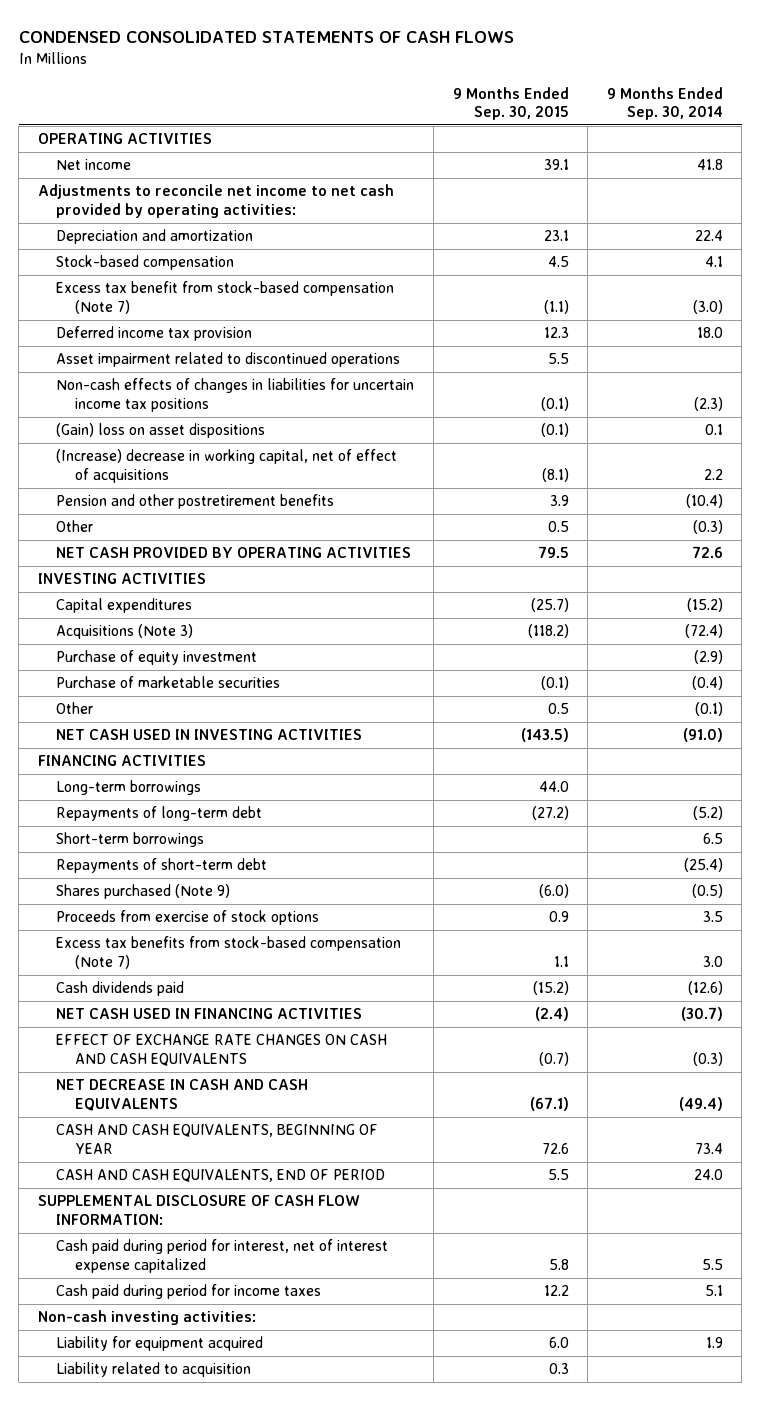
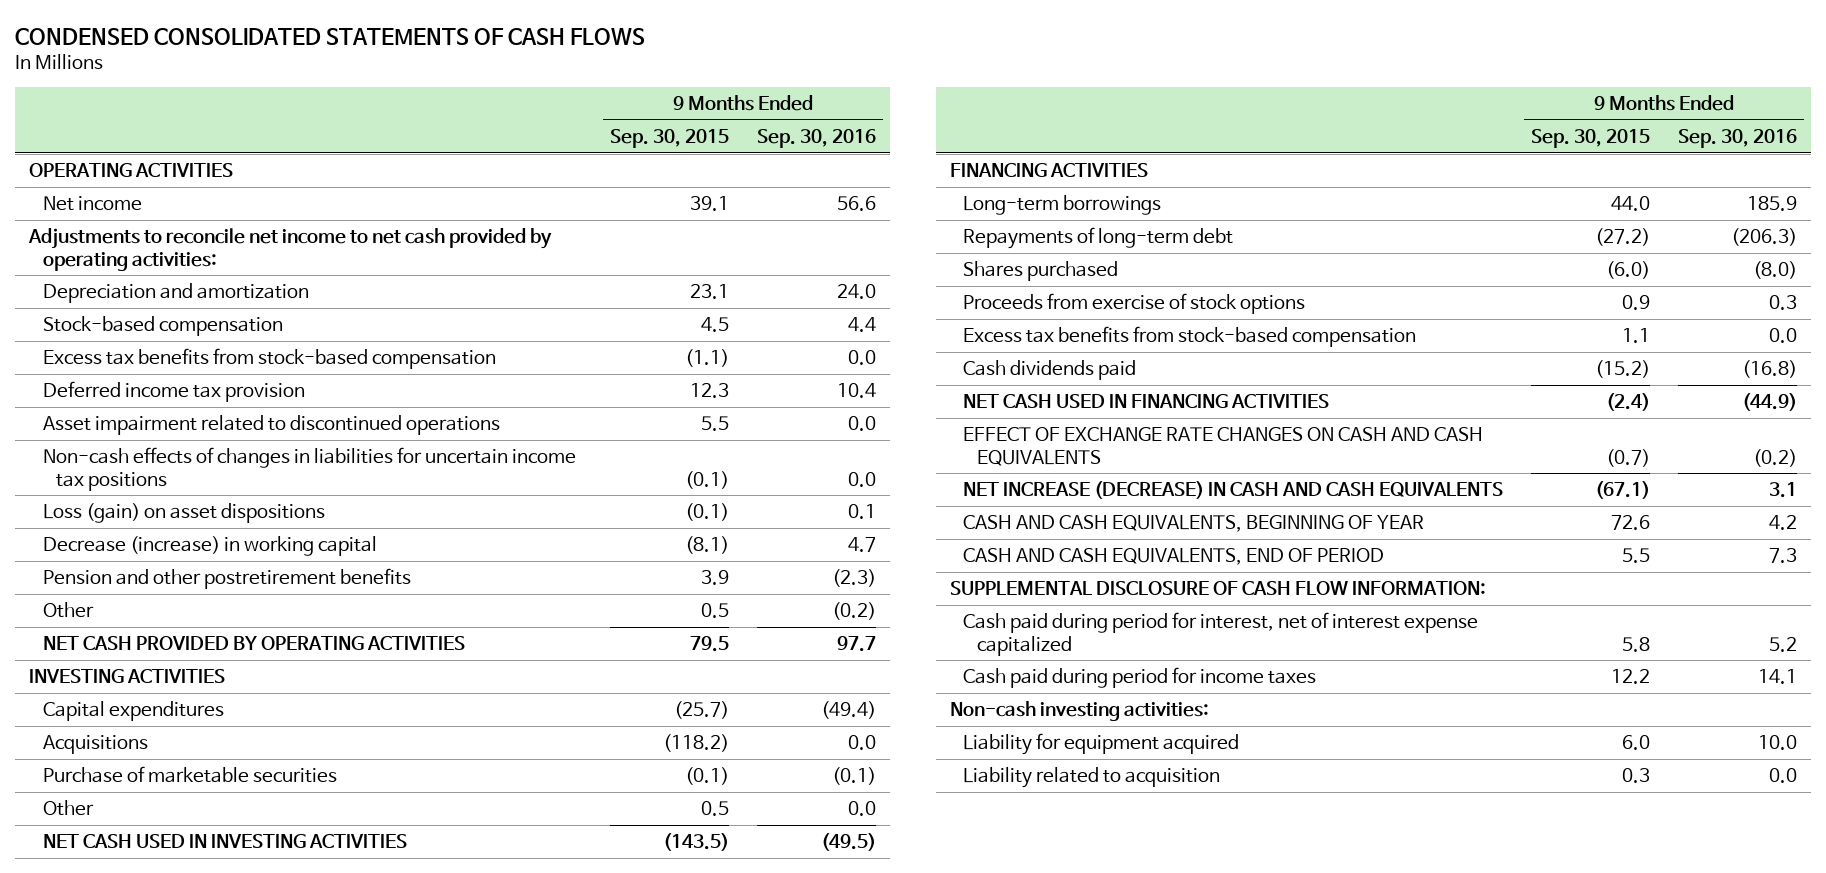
[606,86,723,121] 9 Months Ended Sep. 30, 2014 -> none
none -> [757,128,877,148] Sep. 30, 2016
[56,281,395,314] Excess tax benefit from stock-based compensation (Note 7) -> [42,347,496,369] Excess tax benefits from stock-based compensation
[56,423,266,439] (Gain) loss on asset dispositions -> [42,502,325,523] Loss (gain) on asset dispositions
[56,449,398,483] (Increase) decrease in working capital, net of effect of acquisitions -> [42,535,377,556] Decrease (increase) in working capital
[56,650,258,666] Purchase of equity investment -> none
[56,624,194,640] Acquisitions (Note 3) -> [42,734,148,754] Acquisitions
[56,832,205,848] Short-term borrowings -> none
[56,858,268,874] Repayments of short-term debt -> none
[56,884,231,900] Shares purchased (Note 9) -> [963,260,1119,281] Shares purchased
[56,936,402,969] Excess tax benefits from stock-based compensation (Note 7) -> [963,325,1417,347] Excess tax benefits from stock-based compensation
[56,1079,309,1111] NET DECREASE IN CASH AND CASH EQUIVALENTS -> [963,480,1504,499] NET INCREASE (DECREASE) IN CASH AND CASH EQUIVALENTS

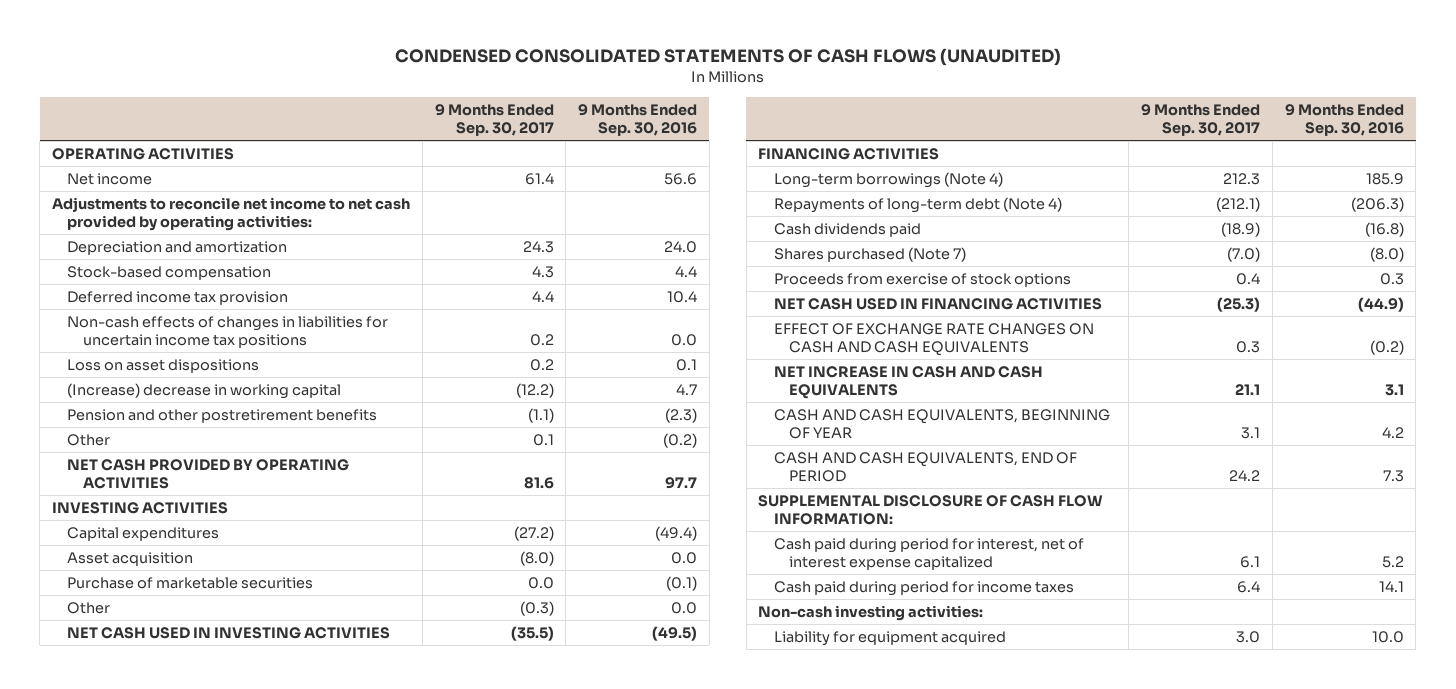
[15,27,646,45] CONDENSED CONSOLIDATED STATEMENTS OF CASH FLOWS -> [394,48,1061,67] CONDENSED CONSOLIDATED STATEMENTS OF CASH FLOWS (UNAUDITED)
[610,128,730,148] Sep. 30, 2015 -> none
none -> [434,103,554,137] 9 Months Ended Sep. 30, 2017
[42,347,496,369] Excess tax benefits from stock-based compensation -> none
[42,414,500,435] Asset impairment related to discontinued operations -> none
[42,502,325,523] Loss (gain) on asset dispositions -> [67,358,260,373] Loss on asset dispositions
[42,535,377,556] Decrease (increase) in working capital -> [67,382,342,399] (Increase) decrease in working capital
[42,734,148,754] Acquisitions -> [67,551,194,566] Asset acquisition
[963,260,1119,281] Shares purchased -> none
[963,325,1417,347] Excess tax benefits from stock-based compensation -> none
[963,194,1162,215] Long-term borrowings -> [773,171,1003,188] Long-term borrowings (Note 4)
[963,226,1234,249] Repayments of long-term debt -> [773,196,1062,213] Repayments of long-term debt (Note 4)
none -> [773,246,966,262] Shares purchased (Note 7)
[963,292,1306,314] Proceeds from exercise of stock options -> [773,272,1071,287] Proceeds from exercise of stock options
[963,480,1504,499] NET INCREASE (DECREASE) IN CASH AND CASH EQUIVALENTS -> [773,365,1043,400] NET INCREASE IN CASH AND CASH EQUIVALENTS
[963,766,1221,788] Liability related to acquisition -> none

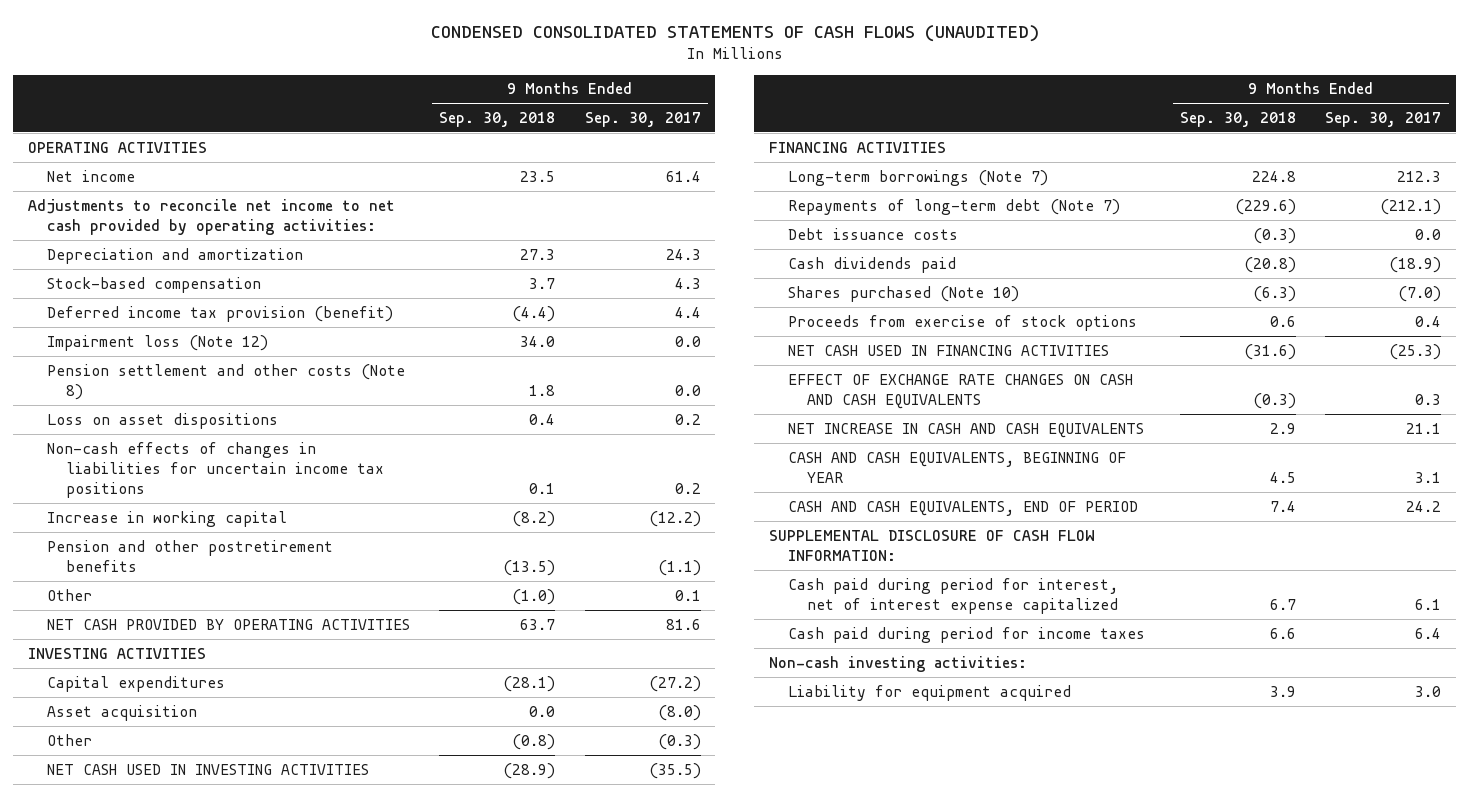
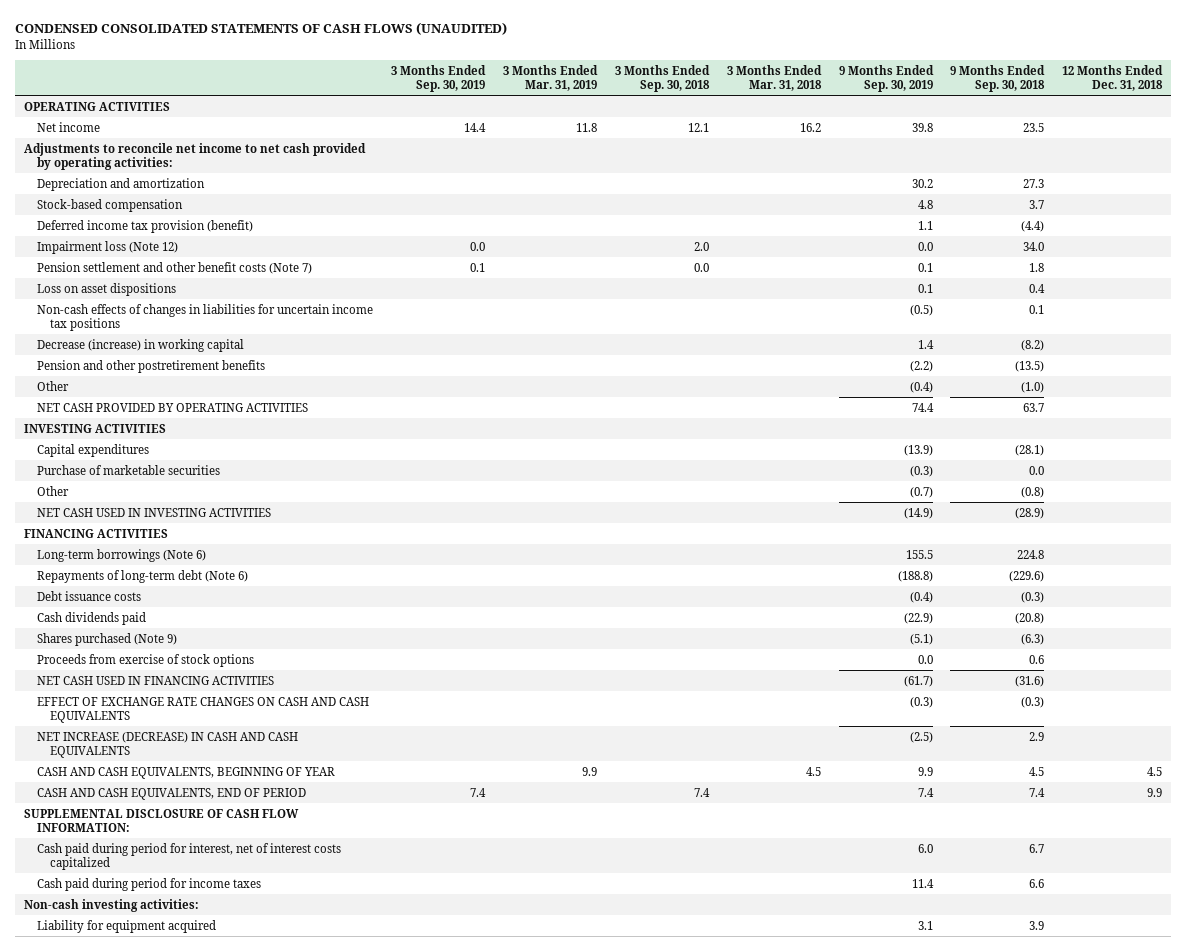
[584,112,701,128] Sep. 30, 2017 -> none
none -> [391,64,487,92] 3 Months Ended Sep. 30, 2019
none -> [502,64,598,91] 3 Months Ended Mar. 31, 2019
none -> [614,64,710,92] 3 Months Ended Sep. 30, 2018
none -> [726,64,822,91] 3 Months Ended Mar. 31, 2018
none -> [838,64,934,92] 9 Months Ended Sep. 30, 2019
none -> [1062,64,1164,91] 12 Months Ended Dec. 31, 2018
[47,363,406,400] Pension settlement and other costs (Note 8) -> [37,261,313,274] Pension settlement and other benefit costs (Note 7)
[47,510,288,527] Increase in working capital -> [37,338,245,352] Decrease (increase) in working capital
[47,704,198,721] Asset acquisition -> none
none -> [37,464,221,475] Purchase of marketable securities
[788,169,1049,186] Long-term borrowings (Note 7) -> [37,548,207,562] Long-term borrowings (Note 6)
[788,198,1121,215] Repayments of long-term debt (Note 7) -> [37,569,249,583] Repayments of long-term debt (Note 6)
[788,285,1020,302] Shares purchased (Note 10) -> [37,632,178,646] Shares purchased (Note 9)
[788,422,1145,438] NET INCREASE IN CASH AND CASH EQUIVALENTS -> [37,731,299,758] NET INCREASE (DECREASE) IN CASH AND CASH EQUIVALENTS
[788,577,1119,614] Cash paid during period for interest, net of interest expense capitalized -> [37,842,342,870] Cash paid during period for interest, net of interest costs capitalized

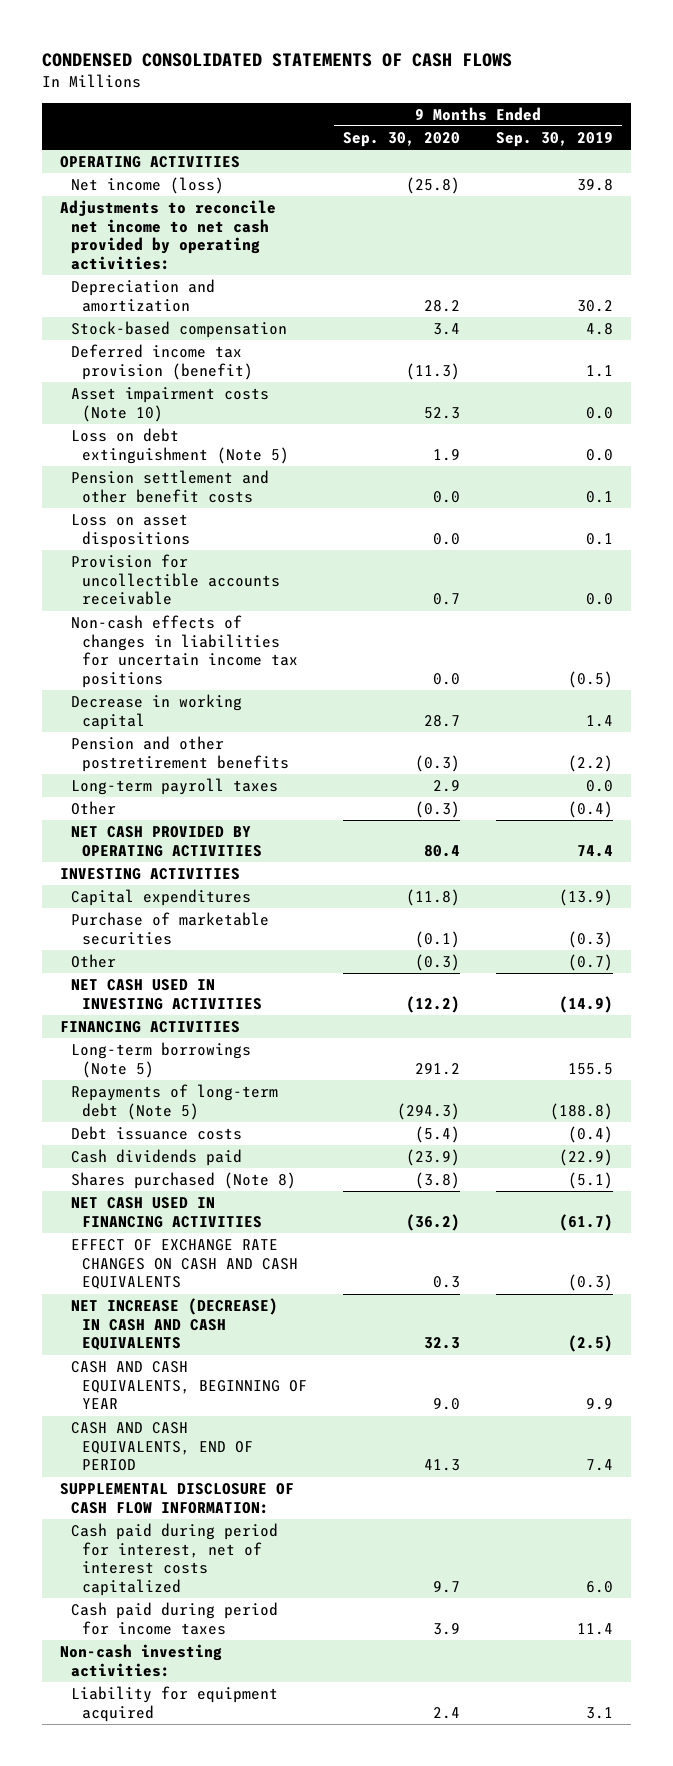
[15,22,508,36] CONDENSED CONSOLIDATED STATEMENTS OF CASH FLOWS (UNAUDITED) -> [41,52,512,67] CONDENSED CONSOLIDATED STATEMENTS OF CASH FLOWS
[391,64,487,92] 3 Months Ended Sep. 30, 2019 -> none
[502,64,598,91] 3 Months Ended Mar. 31, 2019 -> none
[614,64,710,92] 3 Months Ended Sep. 30, 2018 -> none
[726,64,822,91] 3 Months Ended Mar. 31, 2018 -> none
[950,64,1046,92] 9 Months Ended Sep. 30, 2018 -> none
[1062,64,1164,91] 12 Months Ended Dec. 31, 2018 -> none
none -> [342,131,460,147] Sep. 30, 2020
[37,121,101,132] Net income -> [70,177,224,195] Net income (loss)
[37,240,179,254] Impairment loss (Note 12) -> [70,387,269,422] Asset impairment costs (Note 10)
none -> [70,428,289,464] Loss on debt extinguishment (Note 5)
[37,261,313,274] Pension settlement and other benefit costs (Note 7) -> [70,470,269,503] Pension settlement and other benefit costs
none -> [70,554,280,606] Provision for uncollectible accounts receivable
[37,338,245,352] Decrease (increase) in working capital -> [70,694,242,730] Decrease in working capital
none -> [70,778,278,796] Long-term payroll taxes
[37,548,207,562] Long-term borrowings (Note 6) -> [70,1042,251,1078] Long-term borrowings (Note 5)
[37,569,249,583] Repayments of long-term debt (Note 6) -> [70,1084,278,1120] Repayments of long-term debt (Note 5)
[37,653,255,667] Proceeds from exercise of stock options -> none
[37,632,178,646] Shares purchased (Note 9) -> [70,1172,296,1190] Shares purchased (Note 8)

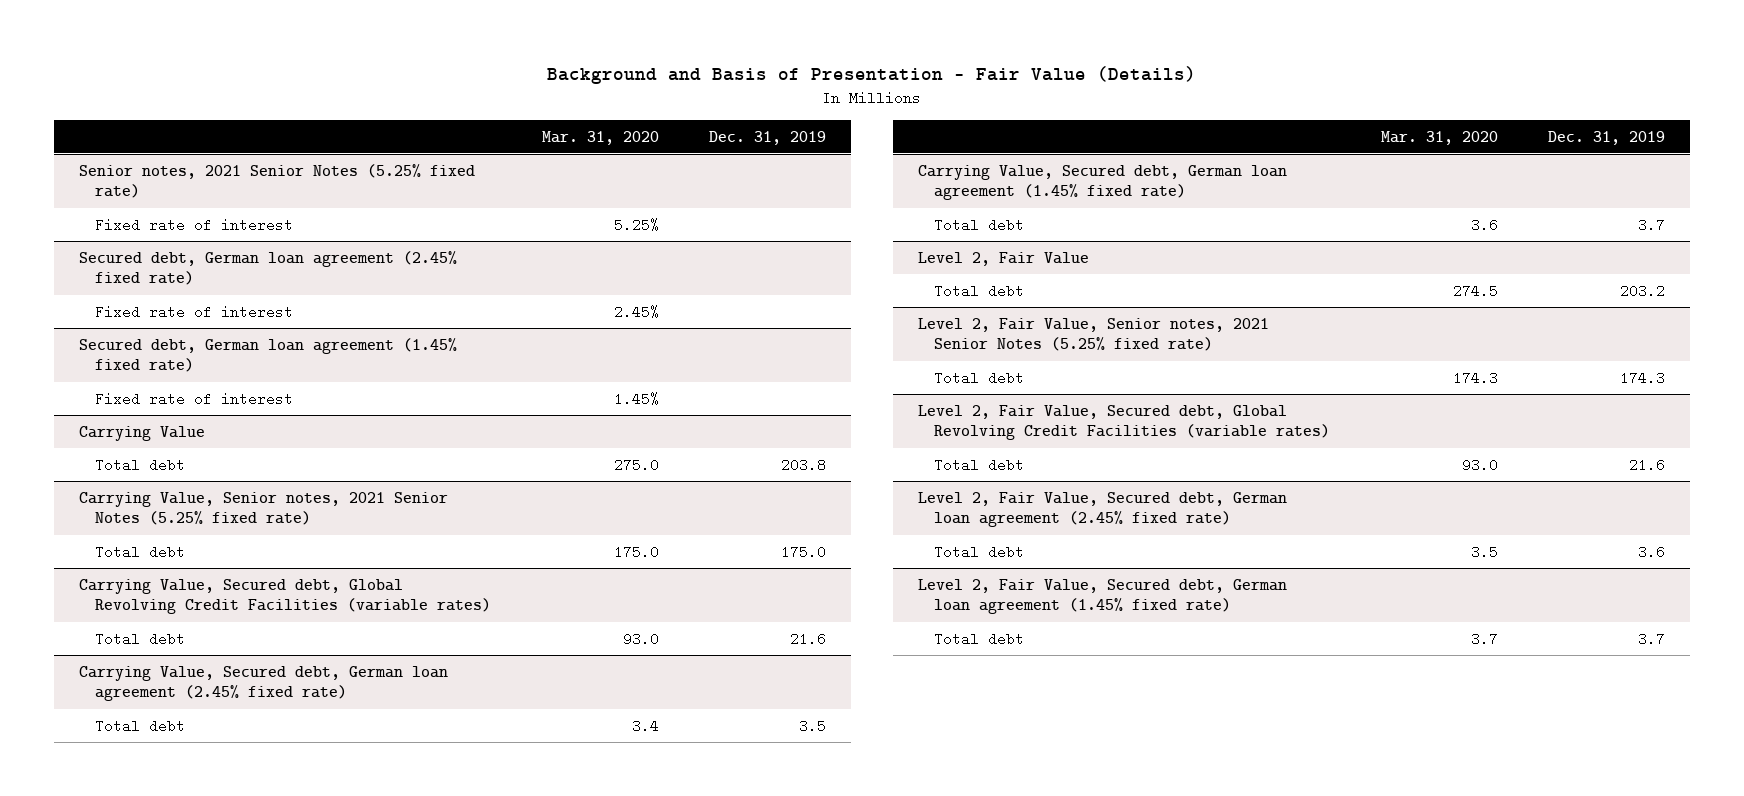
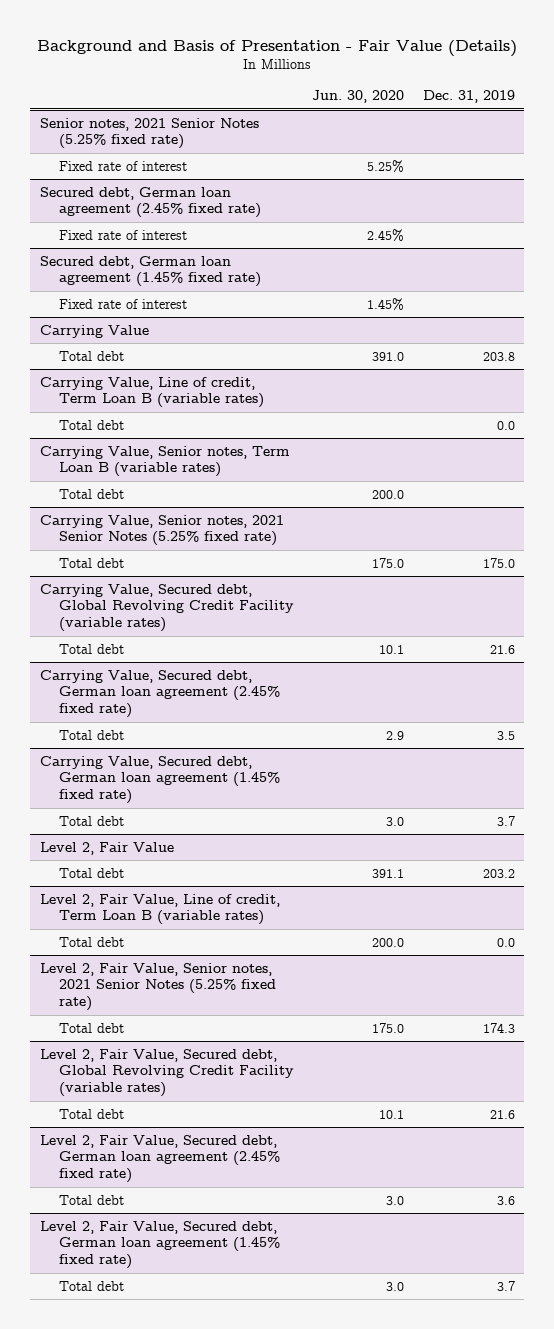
[541,130,659,145] Mar. 31, 2020 -> none
none -> [312,90,405,104] Jun. 30, 2020
none -> [39,376,265,409] Carrying Value, Line of credit, Term Loan B (variable rates)
none -> [59,419,125,430] Total debt
none -> [39,445,290,478] Carrying Value, Senior notes, Term Loan B (variable rates)
none -> [59,488,125,499] Total debt
[79,578,492,615] Carrying Value, Secured debt, Global Revolving Credit Facilities (variable rates) -> [39,583,295,633] Carrying Value, Secured debt, Global Revolving Credit Facility (variable rates)
none -> [39,893,280,926] Level 2, Fair Value, Line of credit, Term Loan B (variable rates)
none -> [59,936,125,947] Total debt
[918,404,1331,441] Level 2, Fair Value, Secured debt, Global Revolving Credit Facilities (variable rates) -> [39,1048,295,1098] Level 2, Fair Value, Secured debt, Global Revolving Credit Facility (variable rates)

